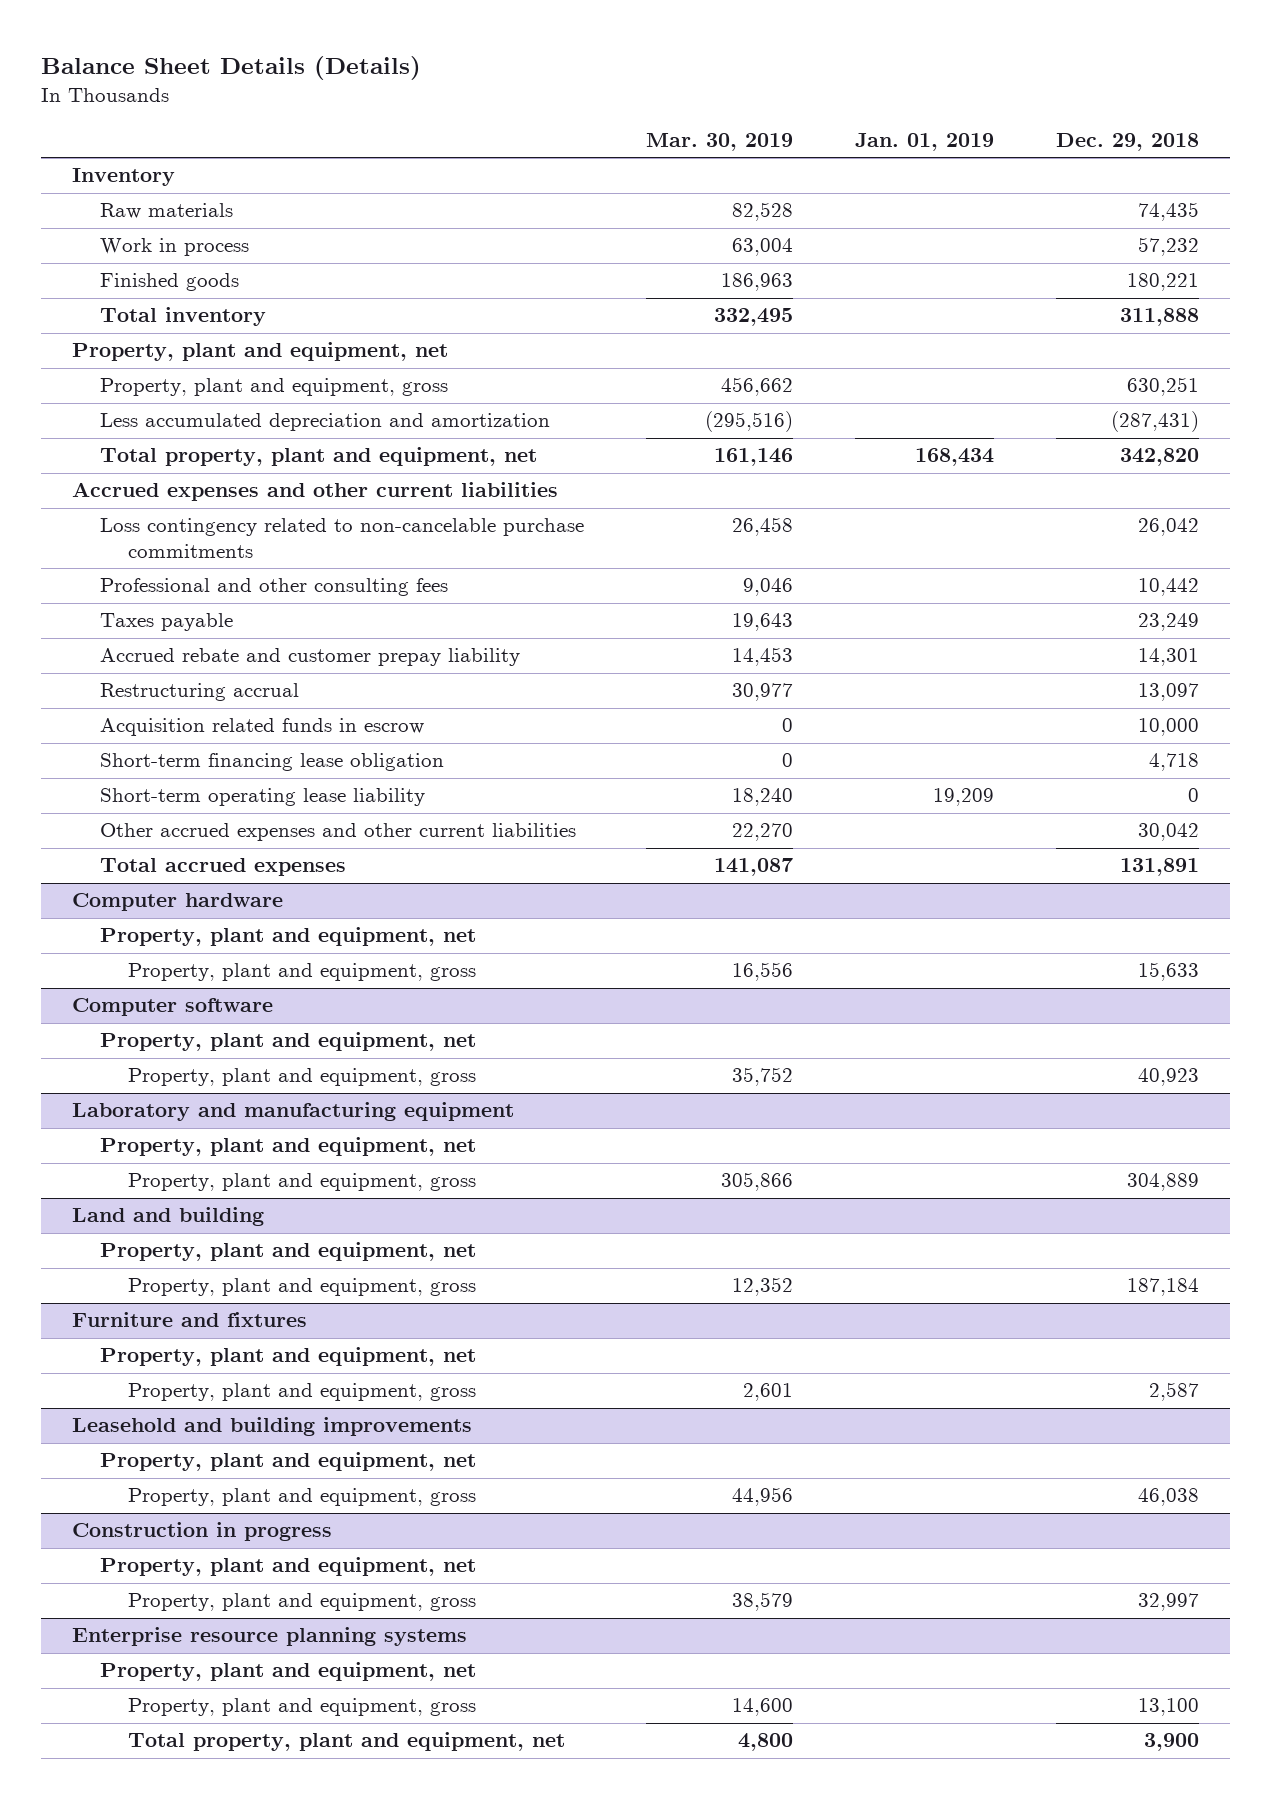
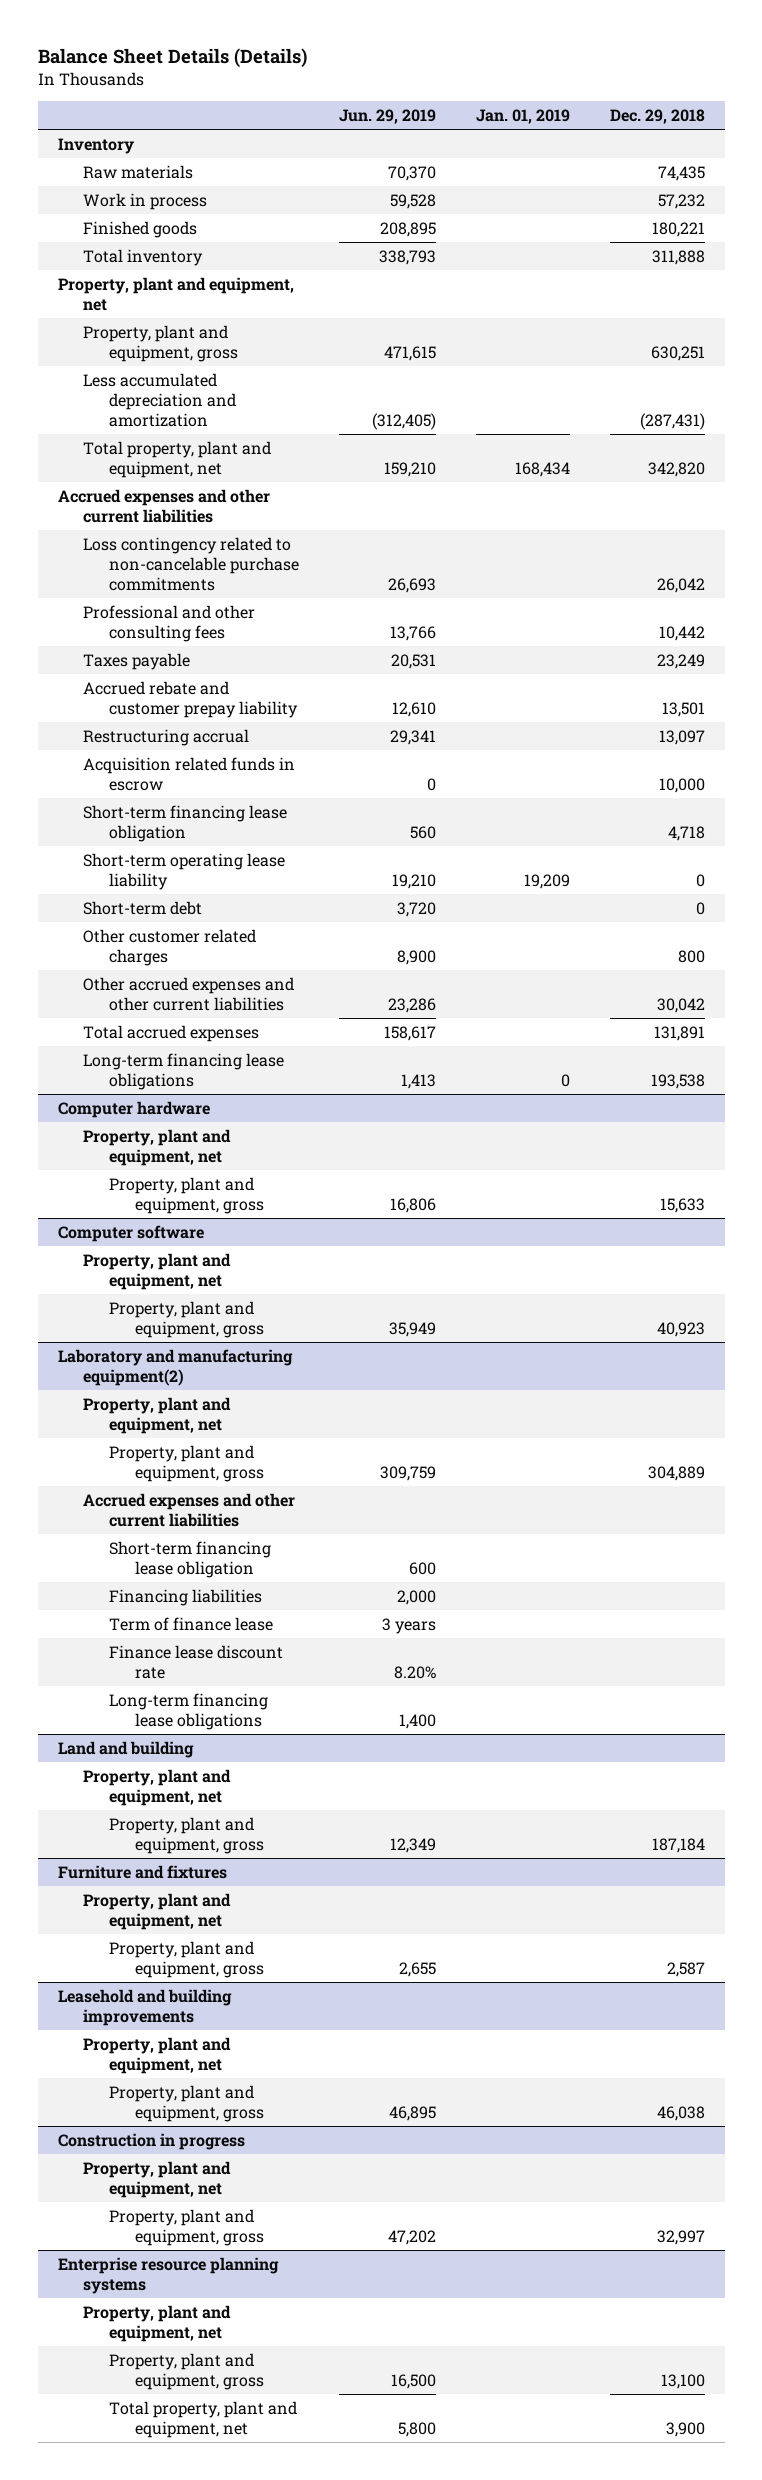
[645,132,793,151] Mar. 30, 2019 -> none
none -> [338,108,436,124] Jun. 29, 2019
[1137,648,1199,667] 14,301 -> [661,701,705,717] 13,501
none -> [83,901,203,916] Short-term debt
none -> [83,929,257,966] Other customer related charges
none -> [83,1053,285,1090] Long-term financing lease obligations
[72,1102,515,1122] Laboratory and manufacturing equipment -> [57,1349,293,1386] Laboratory and manufacturing equipment(2)
none -> [83,1493,296,1527] Accrued expenses and other current liabilities
none -> [109,1541,272,1578] Short-term financing lease obligation
none -> [109,1589,263,1607] Financing liabilities
none -> [109,1617,274,1632] Term of finance lease
none -> [109,1645,284,1679] Finance lease discount rate
none -> [109,1693,269,1730] Long-term financing lease obligations

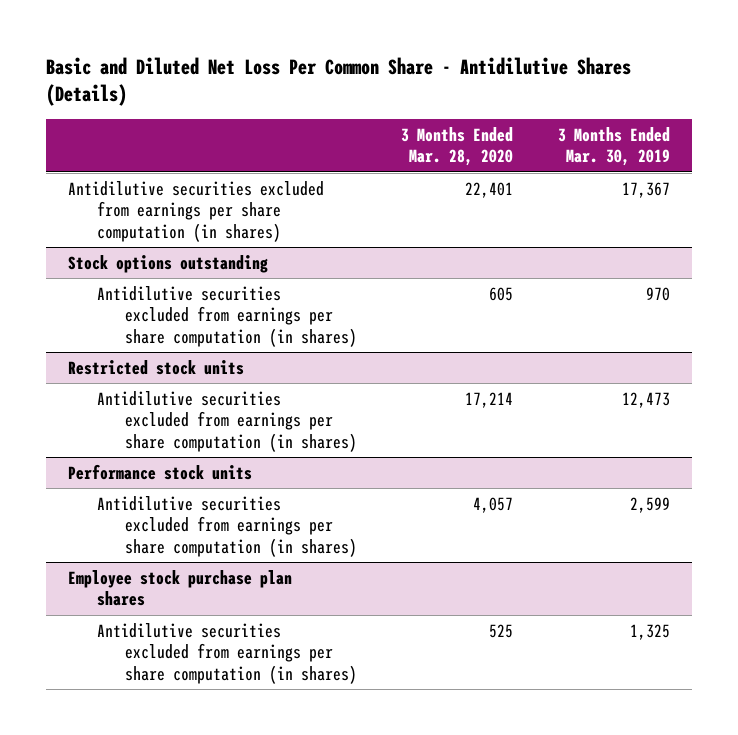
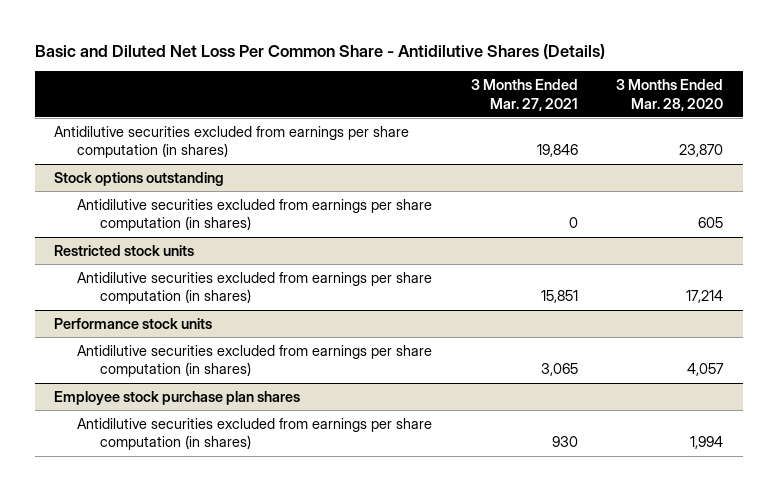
[557,126,670,167] 3 Months Ended Mar. 30, 2019 -> none
none -> [470,79,578,111] 3 Months Ended Mar. 27, 2021
[465,181,514,198] 22,401 -> [679,144,724,158] 23,870
[489,623,514,638] 525 -> [690,436,724,450] 1,994

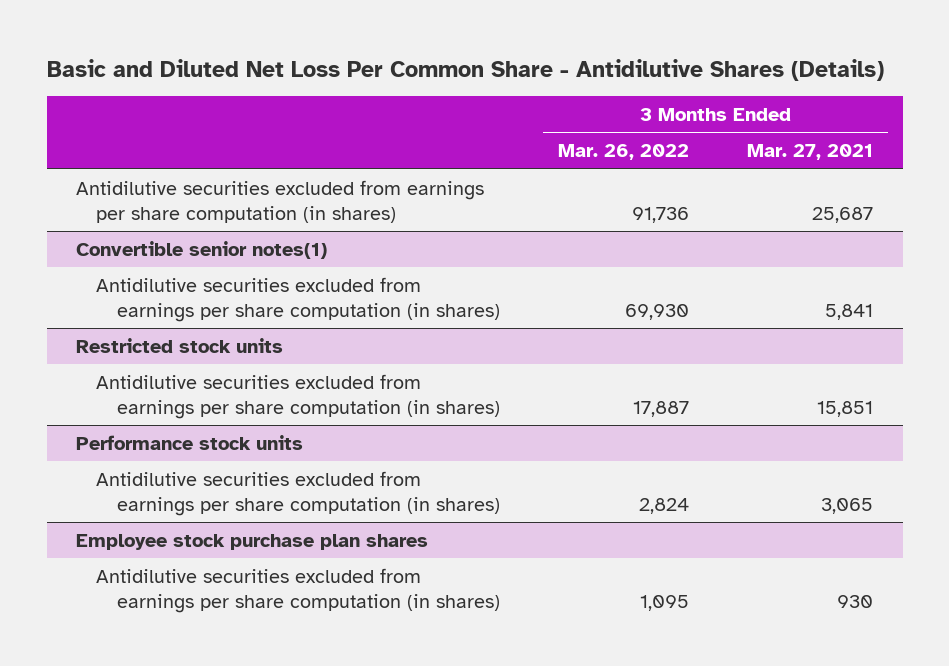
[616,79,724,111] 3 Months Ended Mar. 28, 2020 -> none
none -> [557,144,689,161] Mar. 26, 2022
[54,171,225,186] Stock options outstanding -> none
[536,144,578,158] 19,846 -> [812,206,874,223] 25,687
none -> [75,240,327,259] Convertible senior notes(1)
[568,217,578,229] 0 -> [825,303,874,320] 5,841

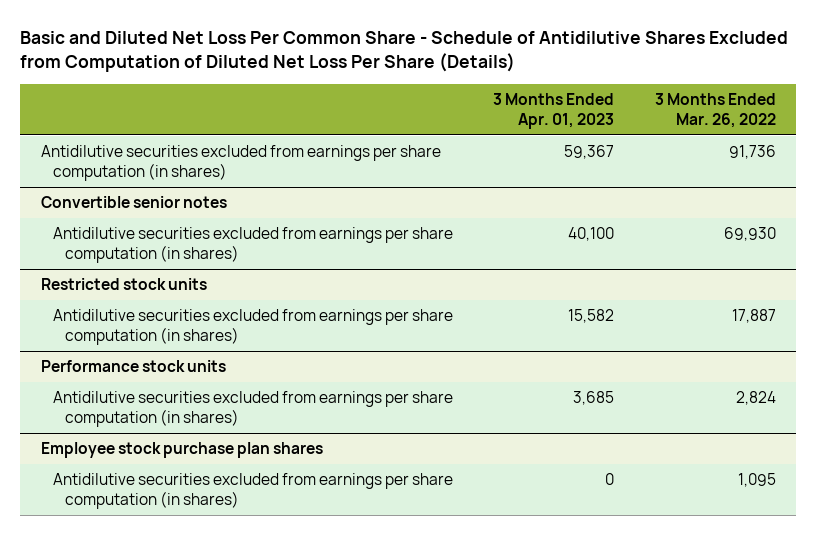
[46,58,884,81] Basic and Diluted Net Loss Per Common Share - Antidilutive Shares (Details) -> [20,31,789,73] Basic and Diluted Net Loss Per Common Share - Schedule of Antidilutive Shares Excluded from Computation of Diluted Net Loss Per Share (Details)
[747,144,874,161] Mar. 27, 2021 -> none
none -> [493,93,615,129] 3 Months Ended Apr. 01, 2023
[75,240,327,259] Convertible senior notes(1) -> [40,196,227,209] Convertible senior notes

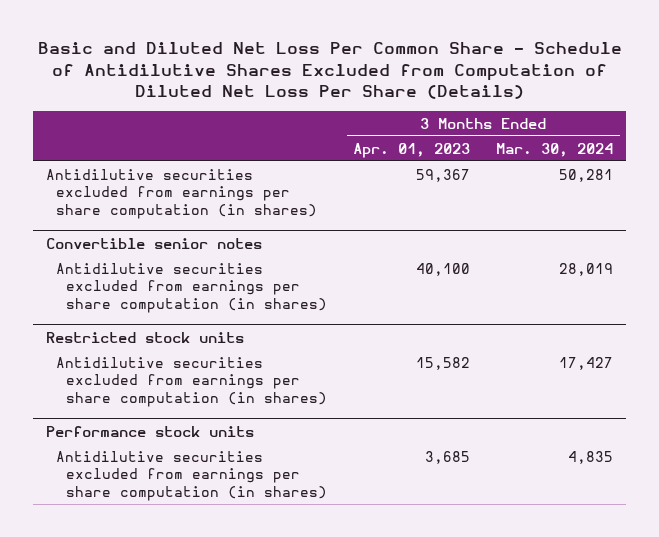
[654,93,776,128] 3 Months Ended Mar. 26, 2022 -> none
none -> [496,142,614,157] Mar. 30, 2024
[40,442,323,459] Employee stock purchase plan shares -> none
[52,473,453,509] Antidilutive securities excluded from earnings per share computation (in shares) -> none

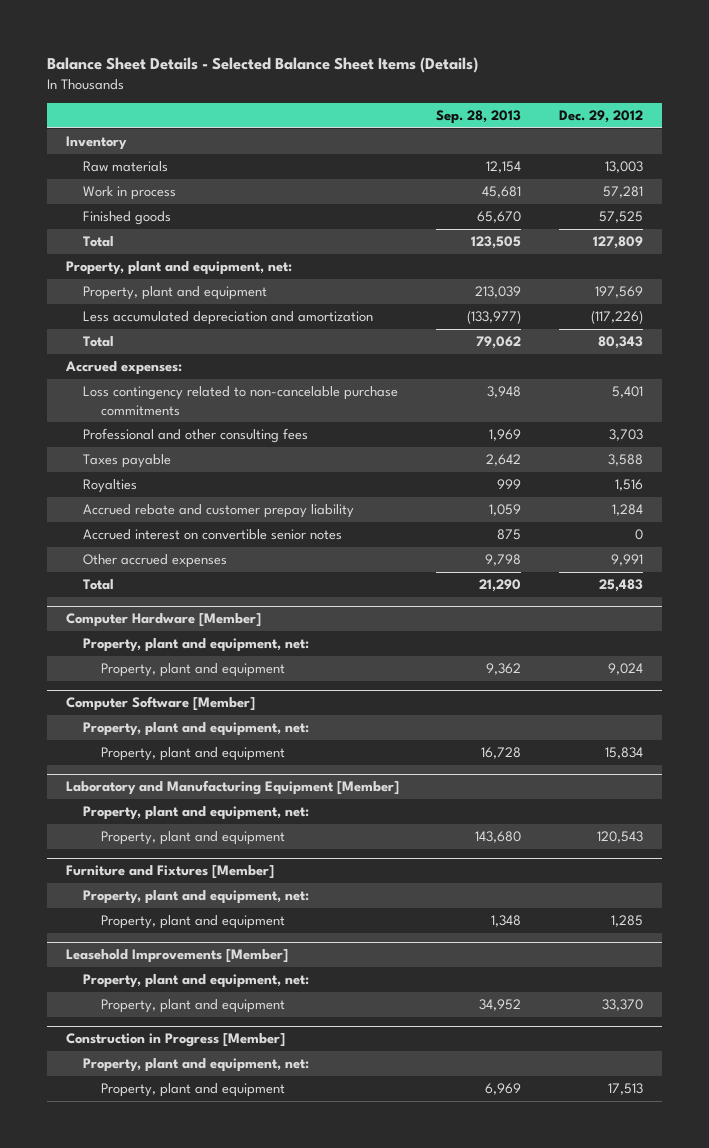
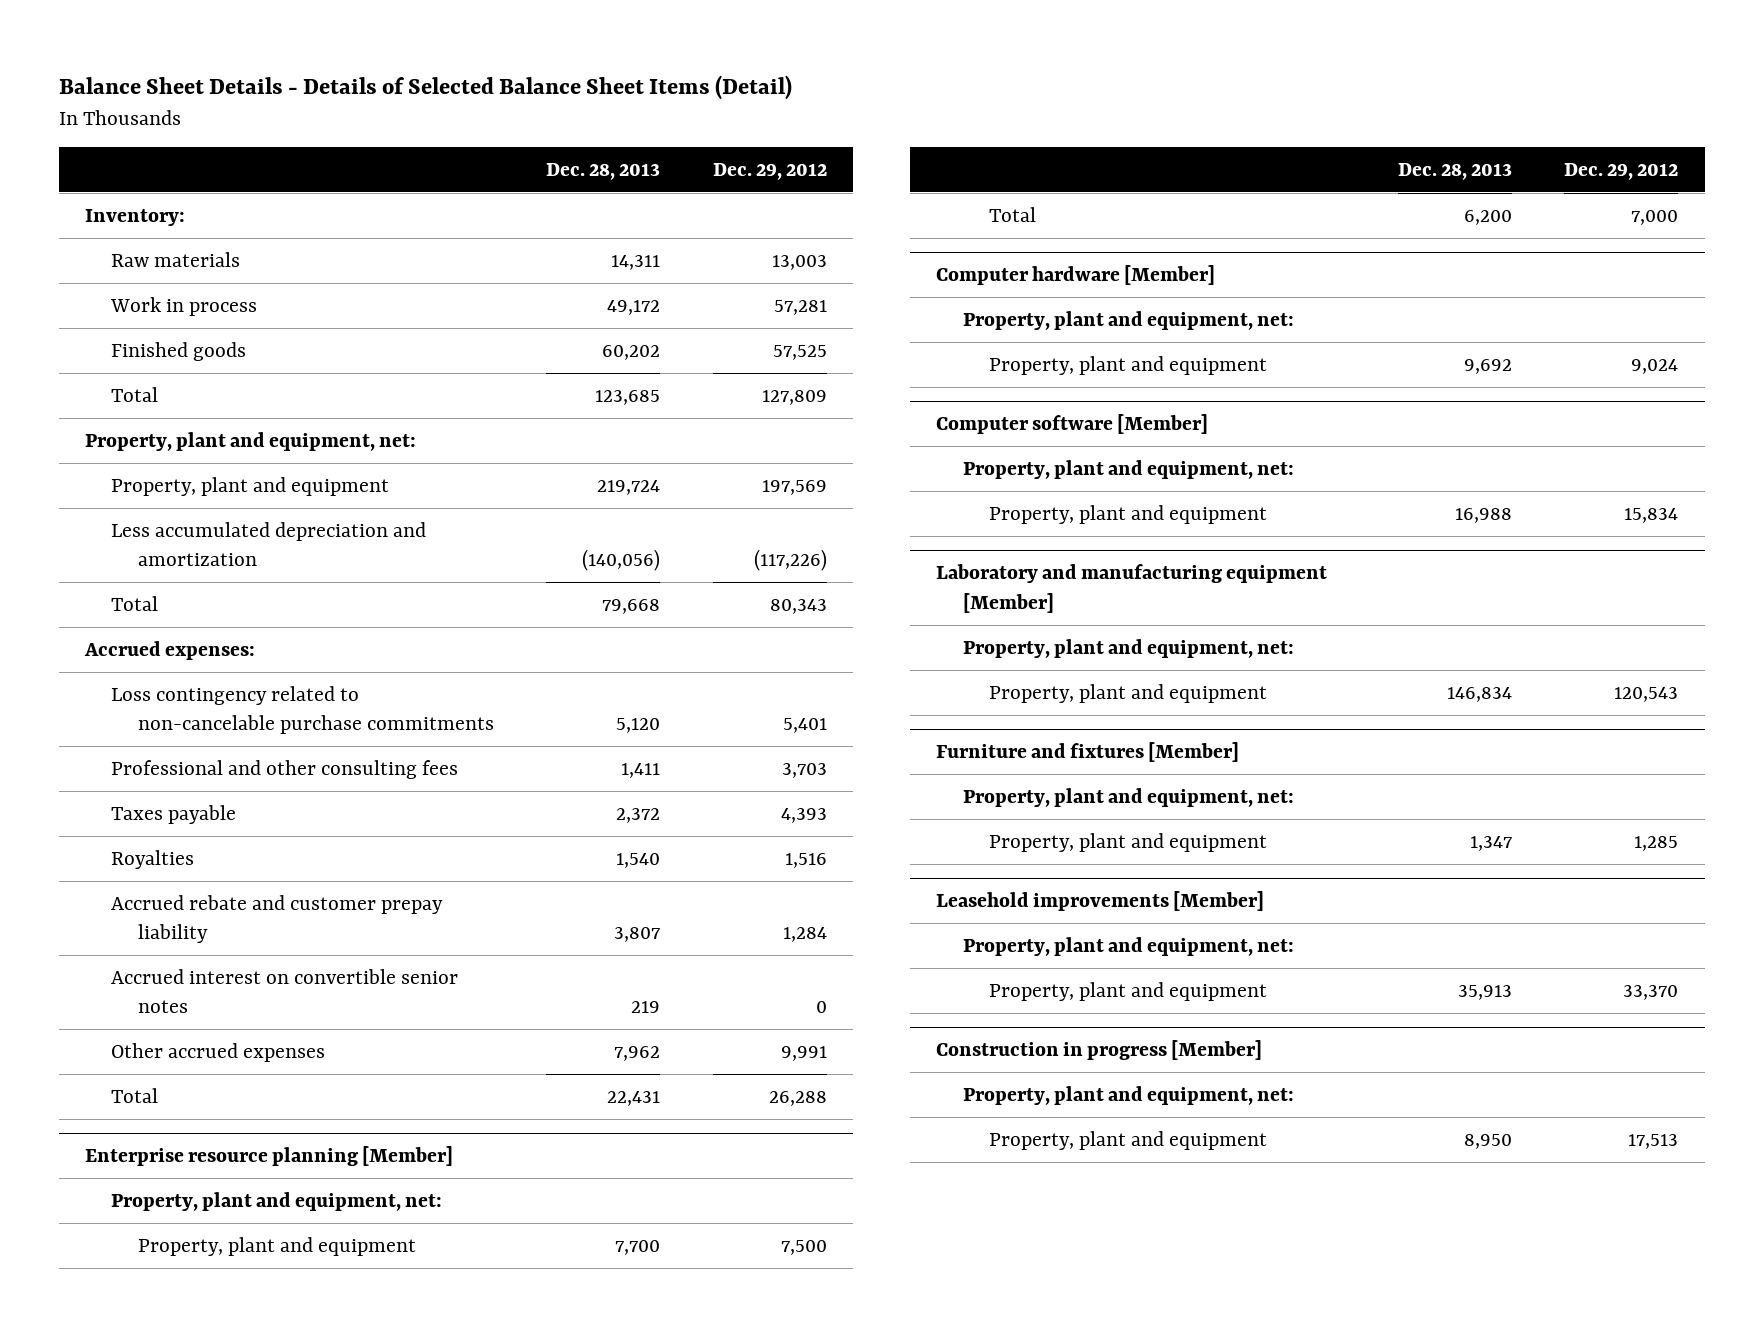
[46,57,478,74] Balance Sheet Details - Selected Balance Sheet Items (Details) -> [58,74,792,100] Balance Sheet Details - Details of Selected Balance Sheet Items (Detail)
[436,110,522,125] Sep. 28, 2013 -> none
none -> [546,163,661,181] Dec. 28, 2013
[65,136,127,151] Inventory -> [85,208,186,226] Inventory:
[608,454,644,467] 3,588 -> [780,807,827,823] 4,393
[65,613,261,628] Computer Hardware [Member] -> none
[599,579,644,593] 25,483 -> [768,1090,827,1106] 26,288
none -> [85,1146,454,1167] Enterprise resource planning [Member]
none -> [137,1236,416,1256] Property, plant and equipment
none -> [988,206,1036,222] Total
none -> [936,265,1216,286] Computer hardware [Member]
none -> [962,310,1294,330] Property, plant and equipment, net:
[65,696,255,712] Computer Software [Member] -> [936,414,1209,435] Computer software [Member]
[65,780,399,796] Laboratory and Manufacturing Equipment [Member] -> [936,564,1328,613] Laboratory and manufacturing equipment [Member]
[65,865,274,880] Furniture and Fixtures [Member] -> [936,742,1240,763] Furniture and fixtures [Member]
[65,949,288,964] Leasehold Improvements [Member] -> [936,891,1265,912] Leasehold improvements [Member]
[65,1033,285,1048] Construction in Progress [Member] -> [936,1040,1263,1061] Construction in progress [Member]

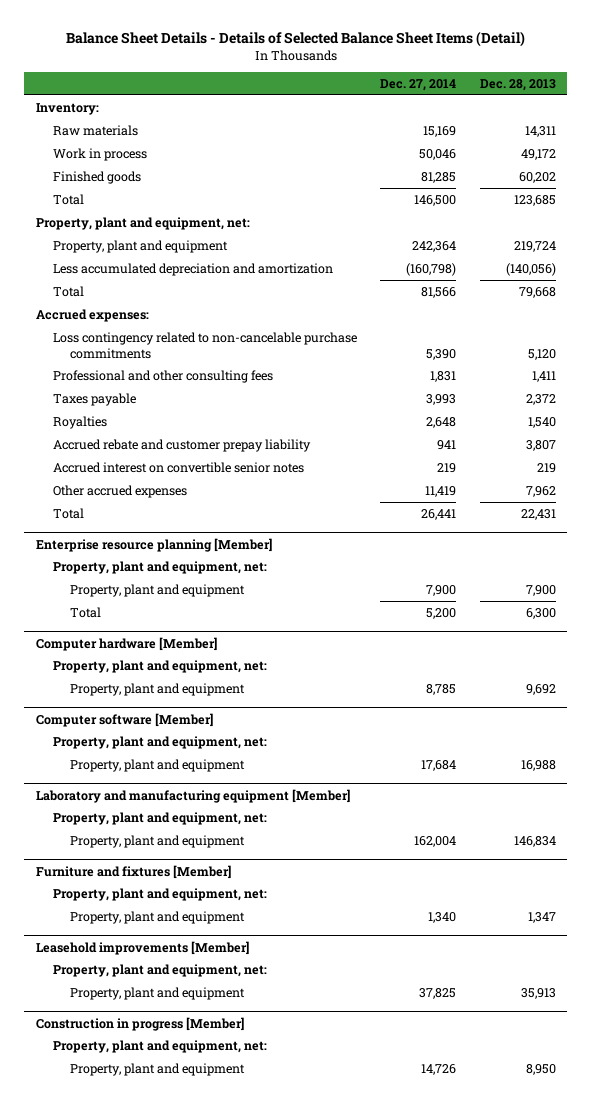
[712,163,827,181] Dec. 29, 2012 -> none
none -> [380,78,457,91] Dec. 27, 2014
[615,1239,661,1255] 7,700 -> [525,584,556,596] 7,900
[1463,209,1512,225] 6,200 -> [525,607,556,619] 6,300

